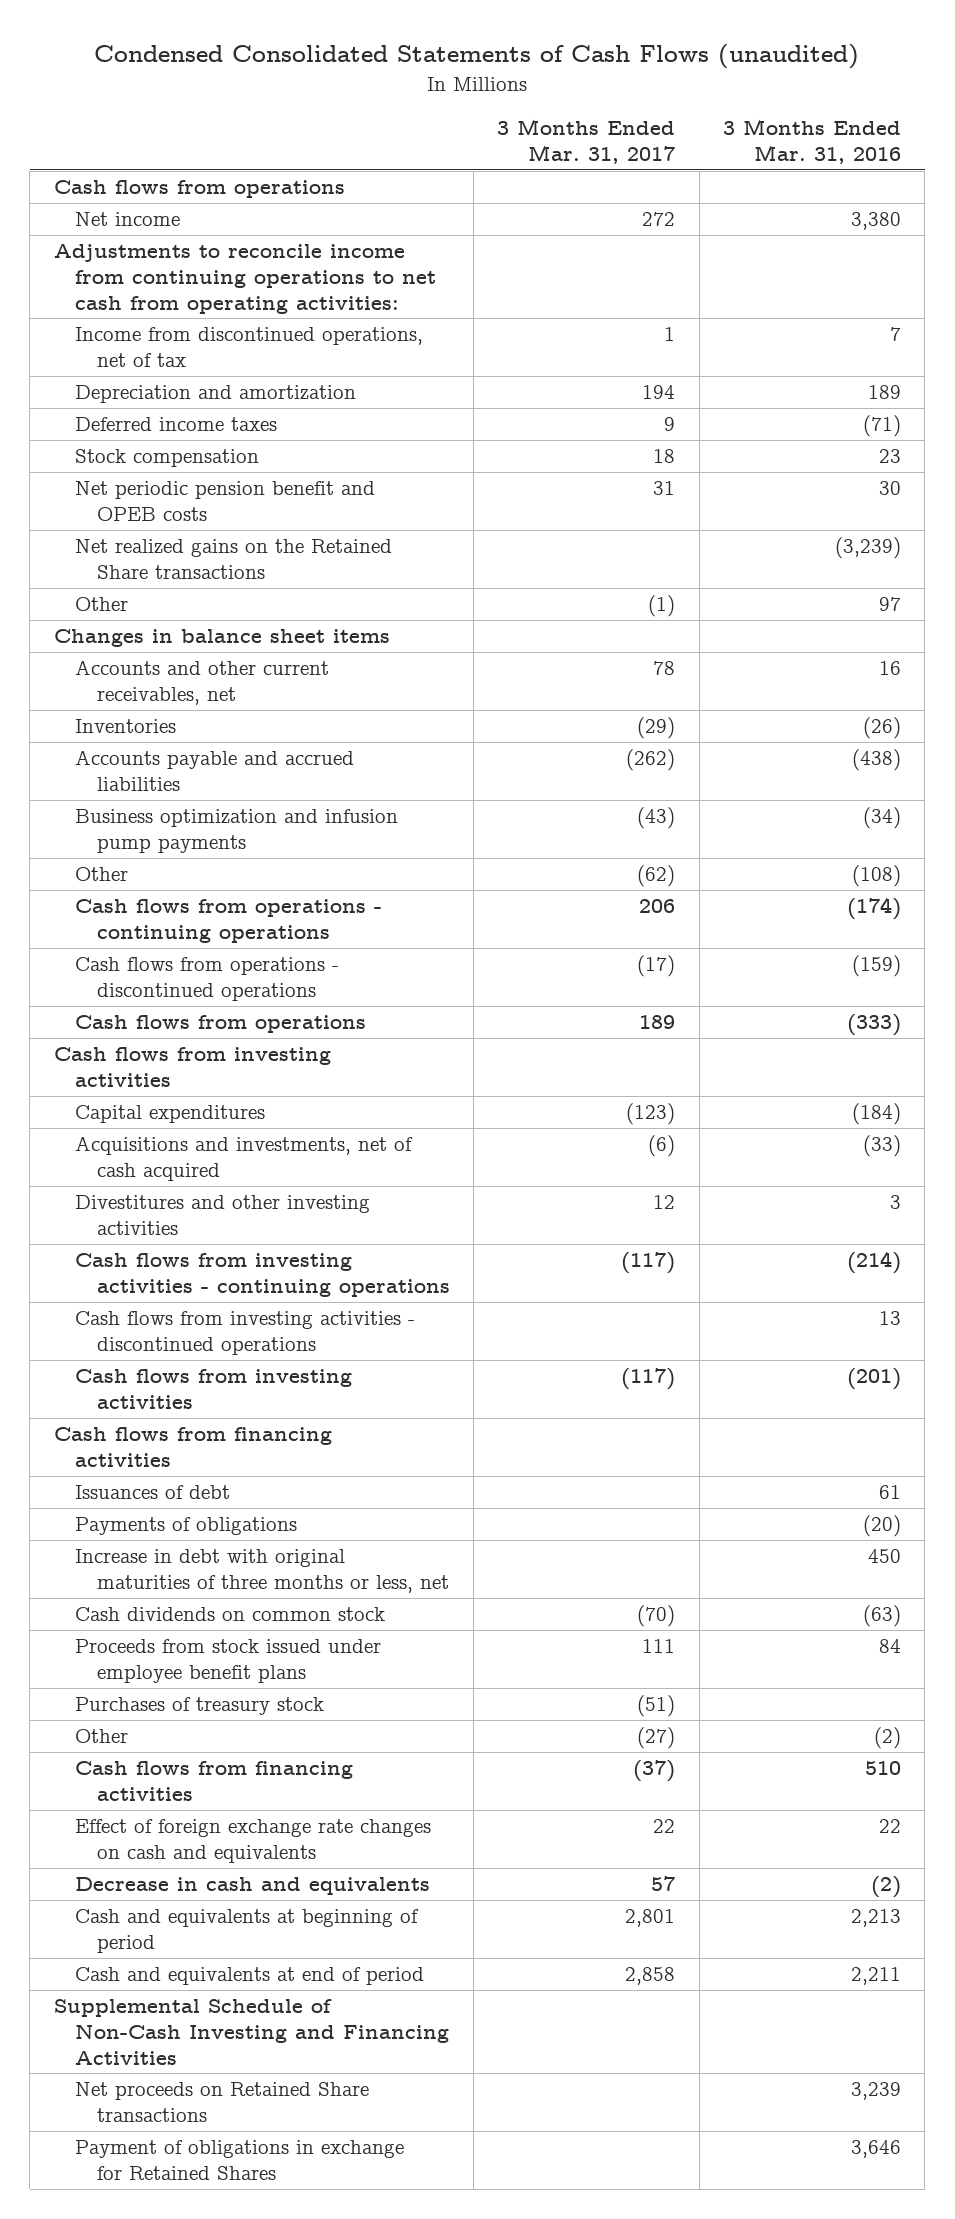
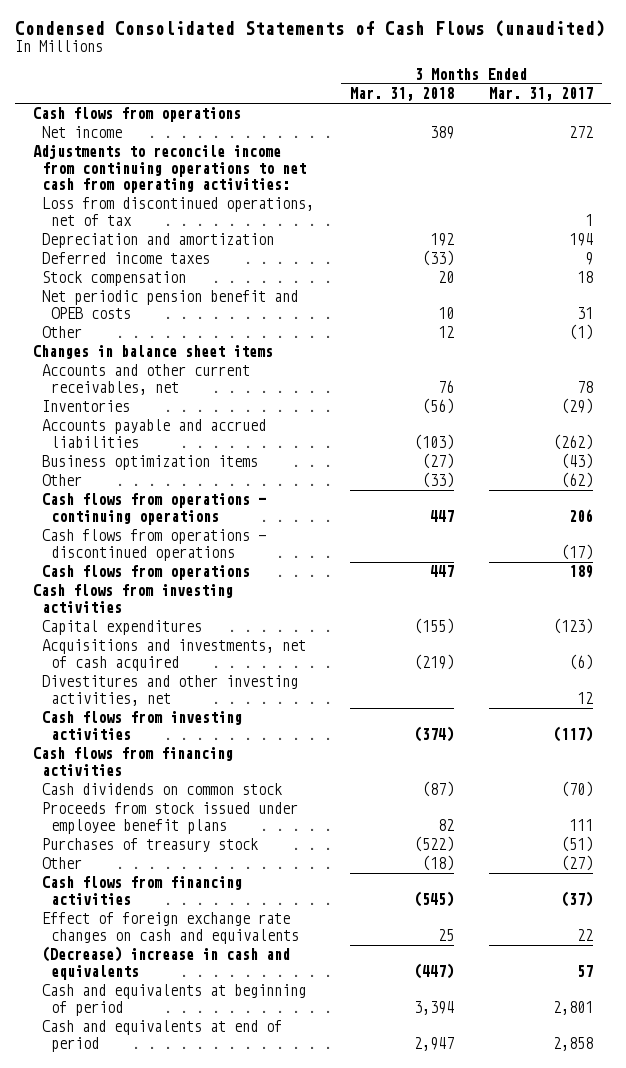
[723,119,902,164] 3 Months Ended Mar. 31, 2016 -> none
none -> [349,87,454,102] Mar. 31, 2018
[75,327,424,367] Income from discontinued operations, net of tax -> [42,197,315,226] Loss from discontinued operations, net of tax
[75,539,393,579] Net realized gains on the Retained Share transactions -> none
[75,809,399,853] Business optimization and infusion pump payments -> none
none -> [42,455,259,471] Business optimization items
[75,1253,450,1297] Cash flows from investing activities - continuing operations -> none
[75,1311,416,1355] Cash flows from investing activities - discontinued operations -> none
[75,1195,371,1235] Divestitures and other investing activities -> [42,675,299,706] Divestitures and other investing activities, net
[75,1485,231,1500] Issuances of debt -> none
[75,1517,298,1536] Payments of obligations -> none
[75,1549,449,1593] Increase in debt with original maturities of three months or less, net -> none
[75,1877,431,1896] Decrease in cash and equivalents -> [42,946,291,980] (Decrease) increase in cash and equivalents
[53,1999,450,2065] Supplemental Schedule of Non-Cash Investing and Financing Activities -> none
[75,2082,370,2122] Net proceeds on Retained Share transactions -> none
[75,2140,405,2180] Payment of obligations in exchange for Retained Shares -> none

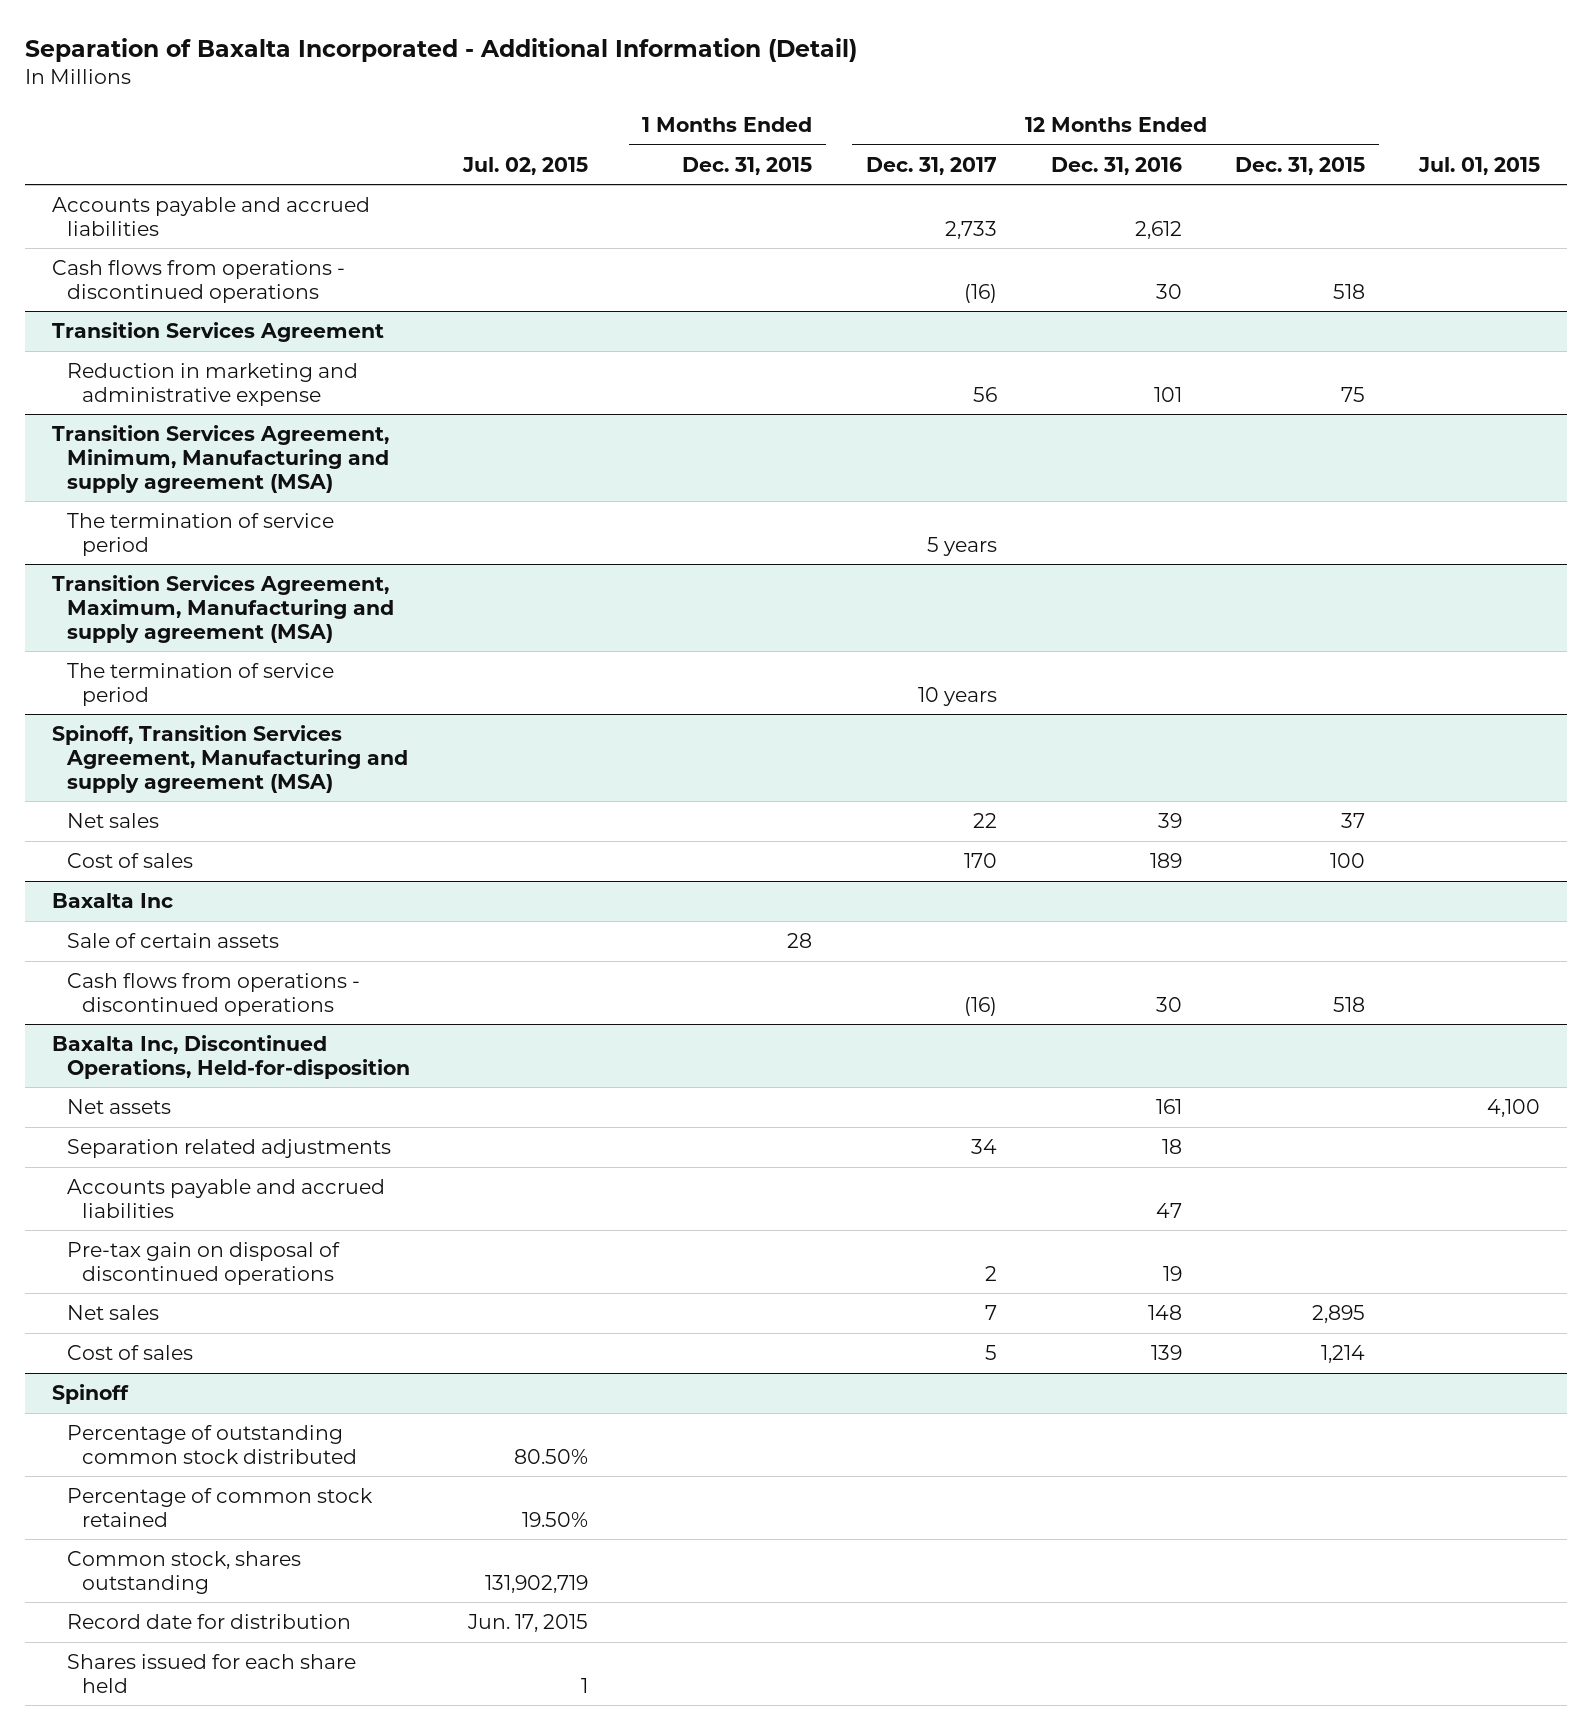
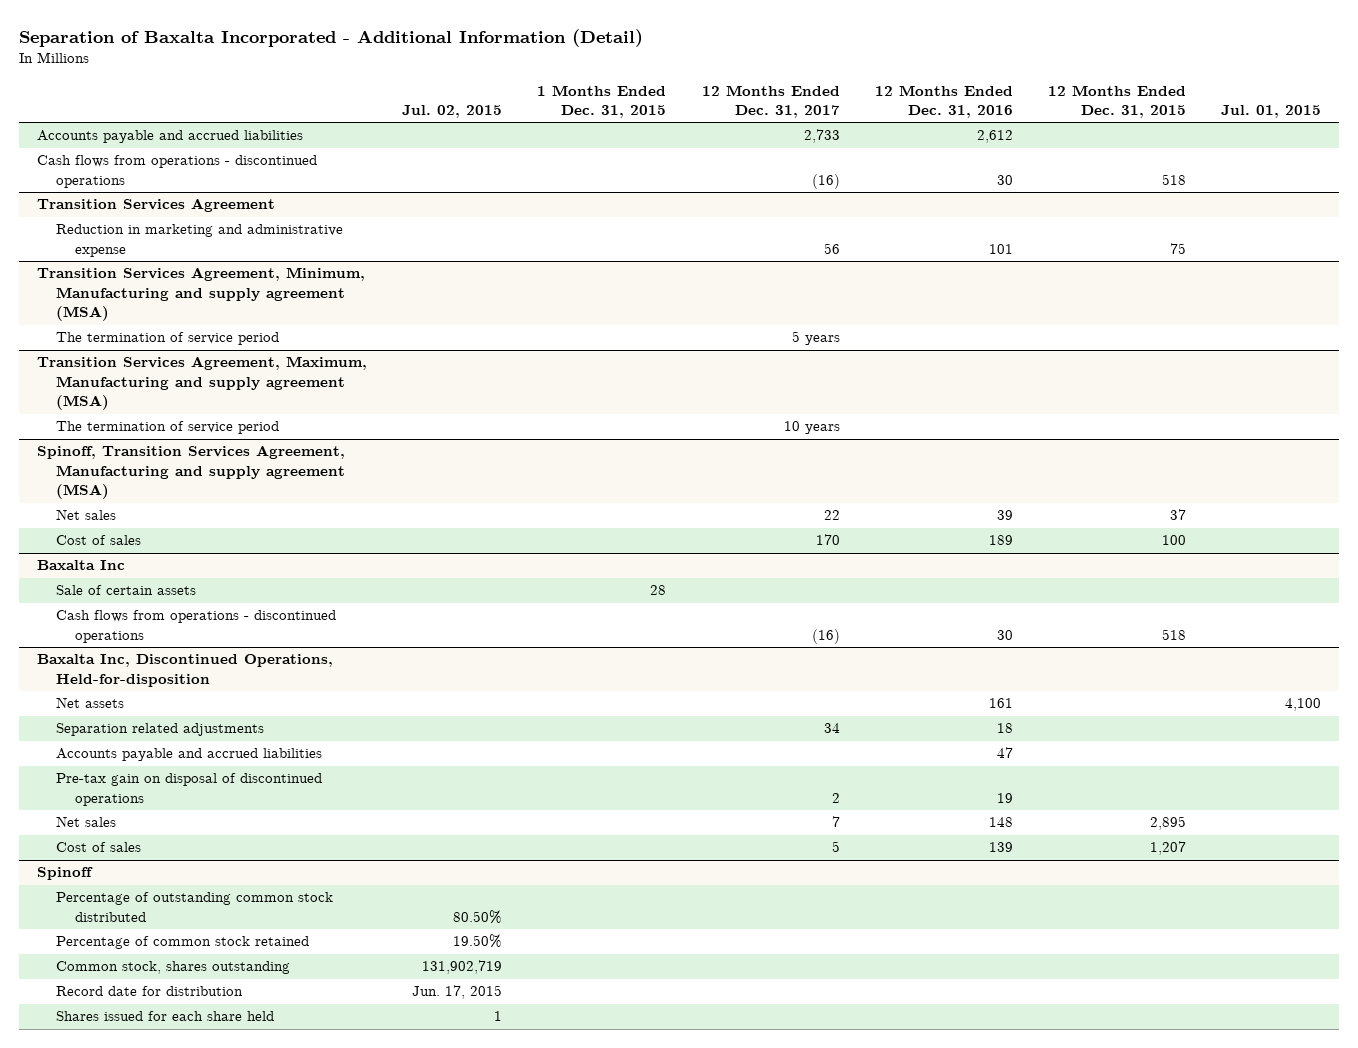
[1321,1345,1366,1364] 1,214 -> [1149,841,1186,856] 1,207

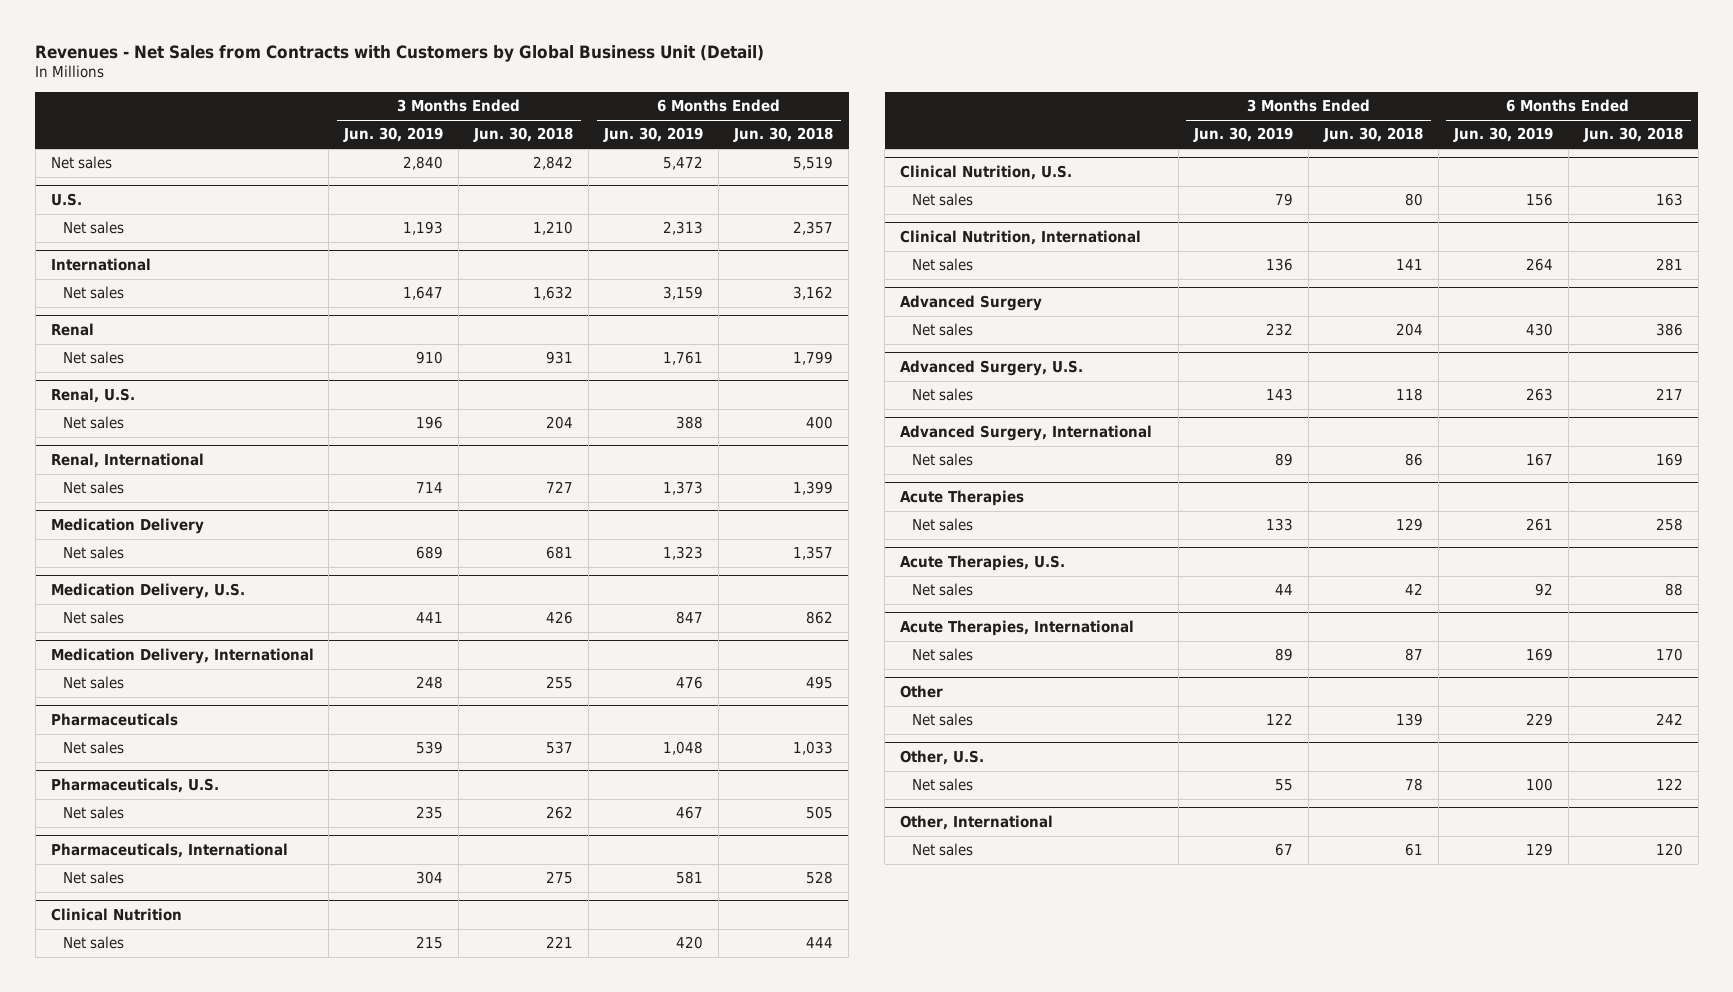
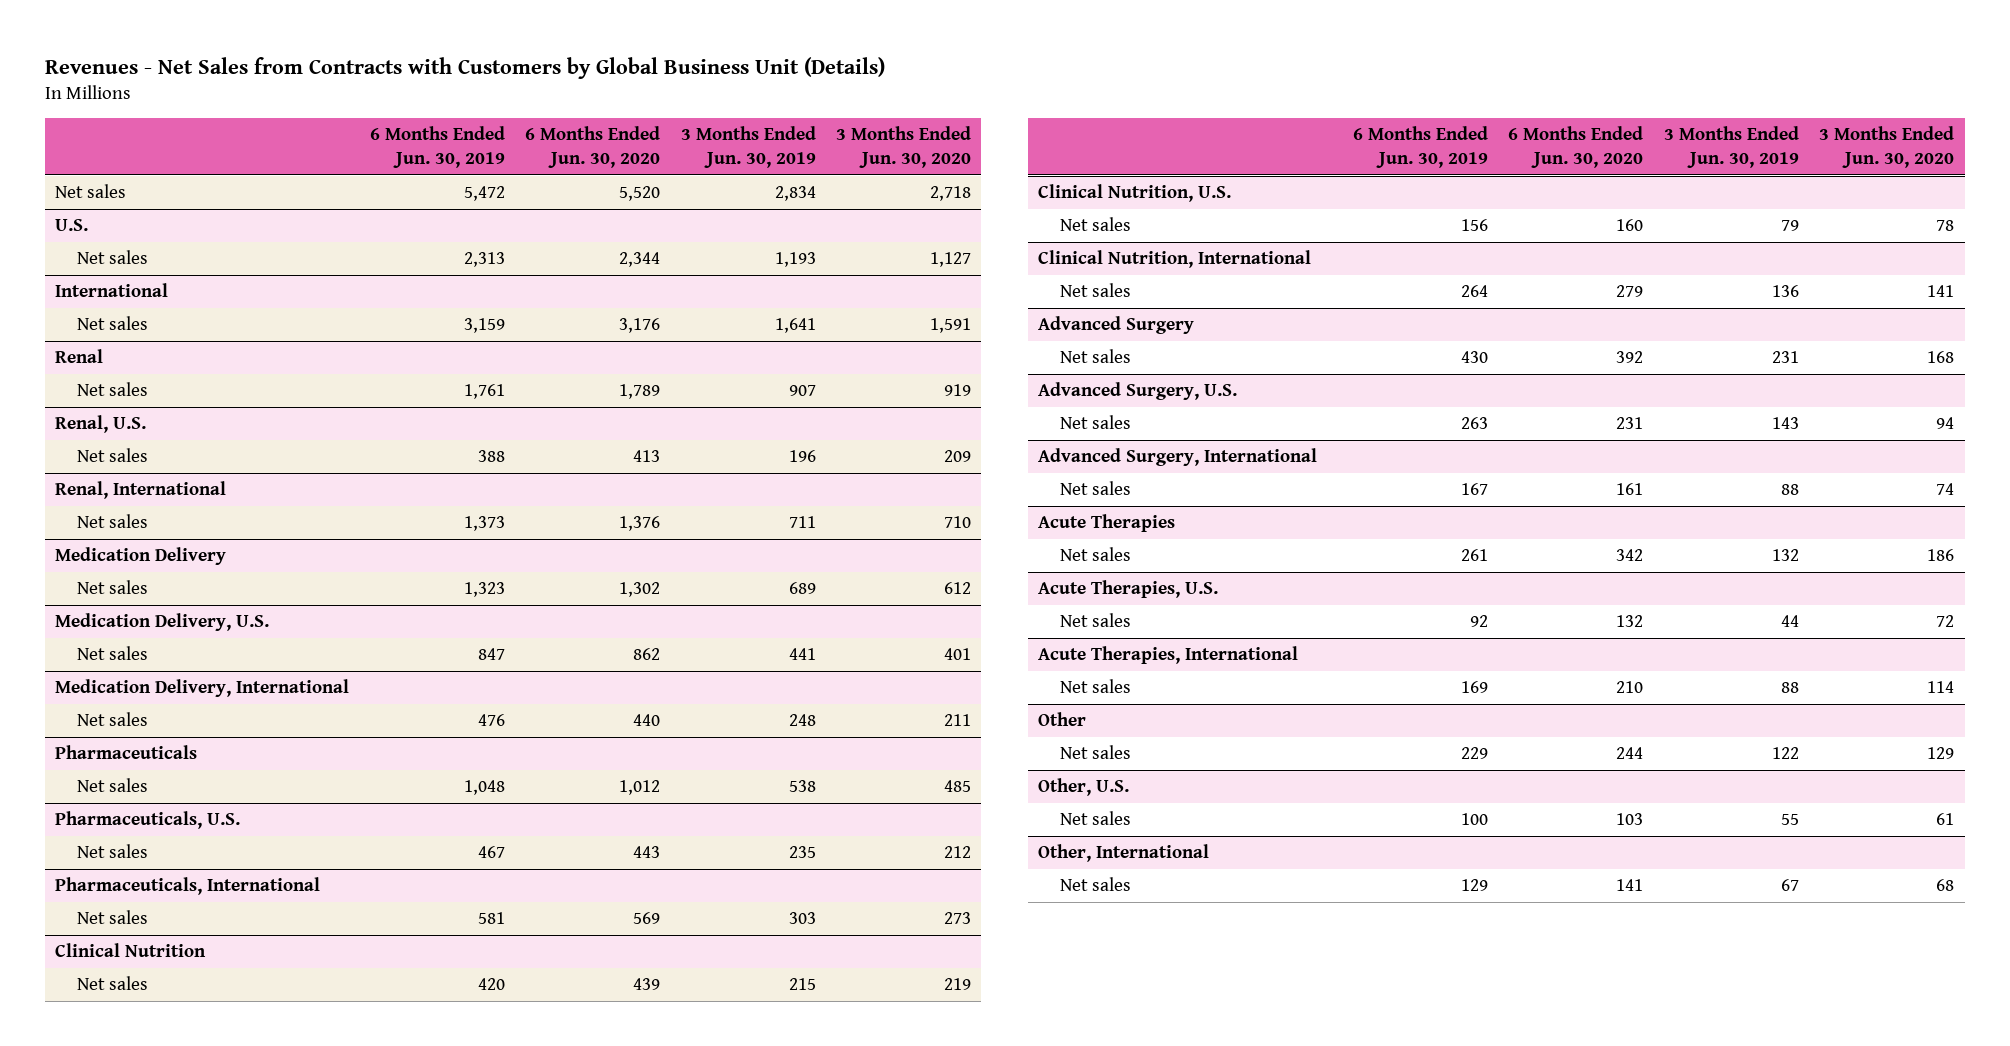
[35,44,765,62] Revenues - Net Sales from Contracts with Customers by Global Business Unit (Detail) -> [44,56,885,79] Revenues - Net Sales from Contracts with Customers by Global Business Unit (Details)
[473,127,574,143] Jun. 30, 2018 -> none
[733,127,834,143] Jun. 30, 2018 -> none
none -> [525,126,661,168] 6 Months Ended Jun. 30, 2020
none -> [836,126,972,168] 3 Months Ended Jun. 30, 2020
[403,156,444,171] 2,840 -> [774,186,816,202] 2,834
[403,286,444,301] 1,647 -> [774,318,816,334] 1,641
[416,351,444,365] 910 -> [788,385,816,397] 907
[416,482,444,494] 714 -> [788,516,816,529] 711
[416,741,444,755] 539 -> [788,780,816,793] 538
[416,871,444,885] 304 -> [788,912,816,925] 303
[1266,323,1294,337] 232 -> [1771,351,1799,364] 231
[1275,453,1294,467] 89 -> [1780,484,1799,496] 88
[1266,518,1294,532] 133 -> [1771,549,1799,562] 132
[1275,648,1294,662] 89 -> [1780,682,1799,694] 88

